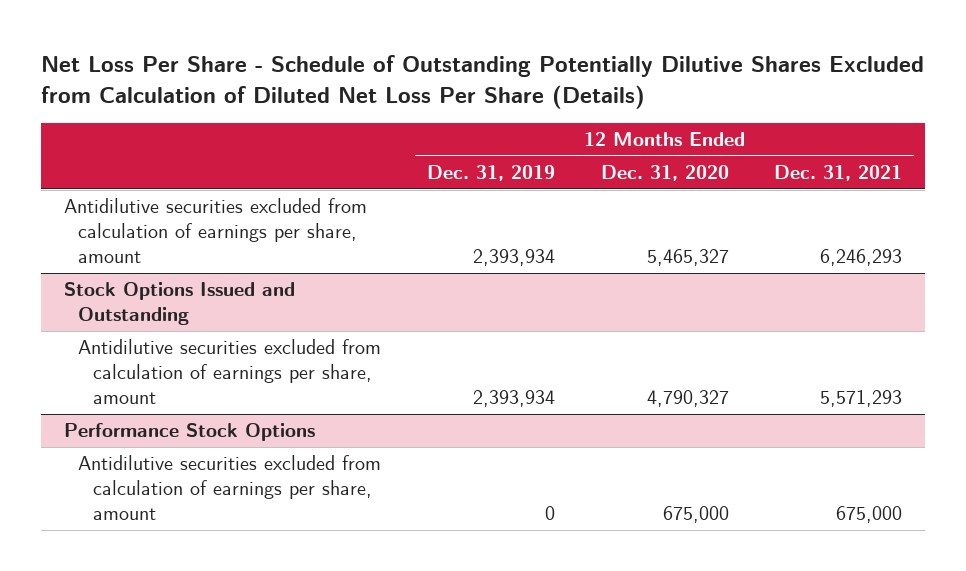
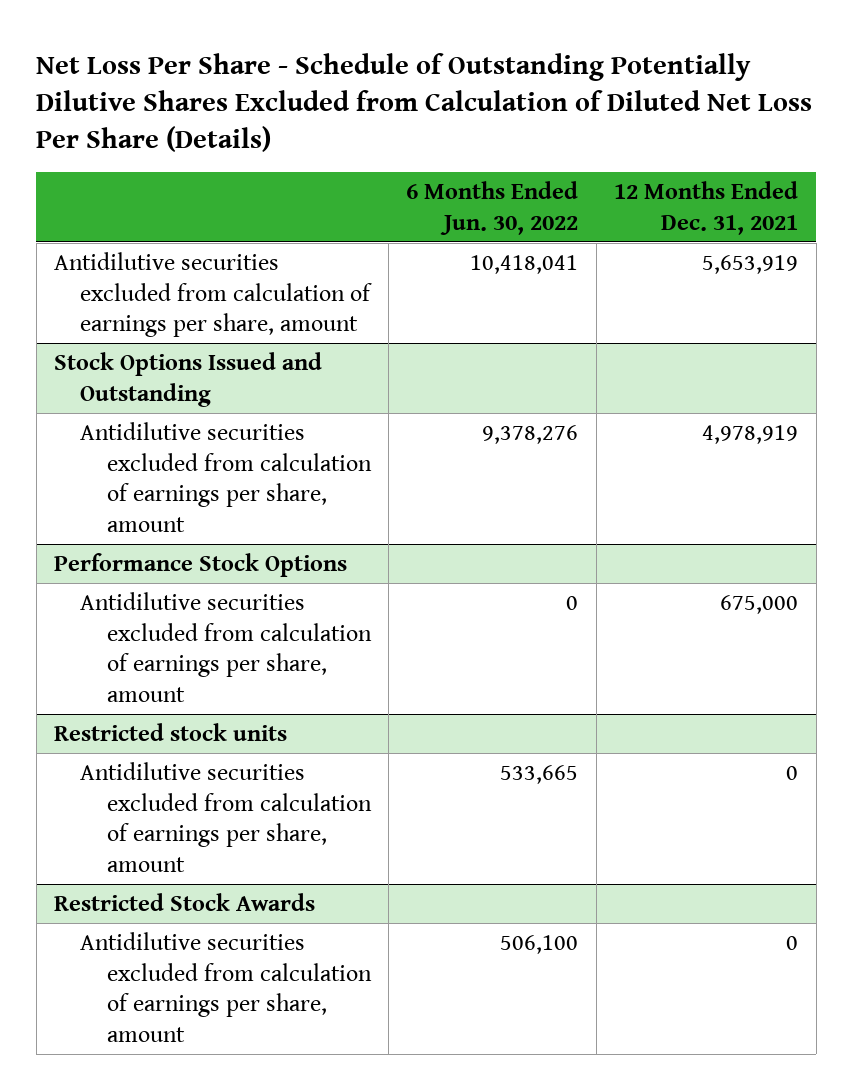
[426,165,555,182] Dec. 31, 2019 -> none
[600,165,729,182] Dec. 31, 2020 -> none
none -> [406,181,579,235] 6 Months Ended Jun. 30, 2022
[820,249,903,267] 6,246,293 -> [702,255,799,275] 5,653,919
[820,390,903,408] 5,571,293 -> [702,425,799,445] 4,978,919
none -> [54,723,288,742] Restricted stock units
none -> [80,762,372,872] Antidilutive securities excluded from calculation of earnings per share, amount
none -> [54,893,316,912] Restricted Stock Awards
none -> [80,932,372,1042] Antidilutive securities excluded from calculation of earnings per share, amount

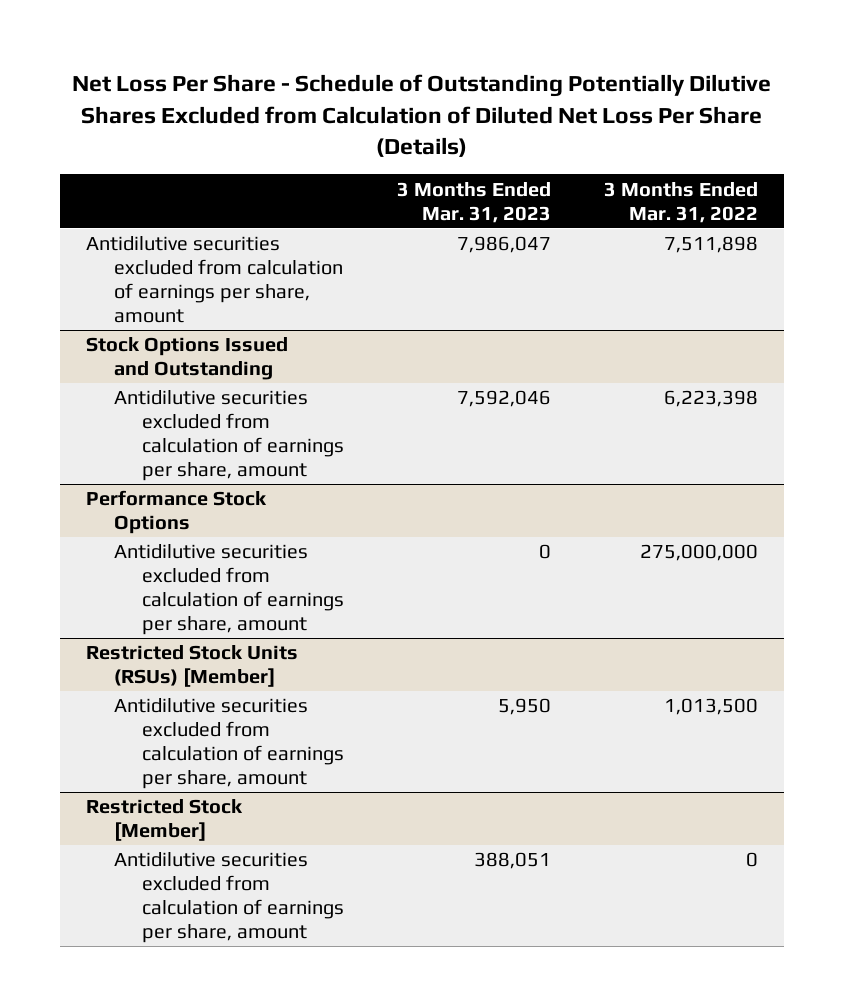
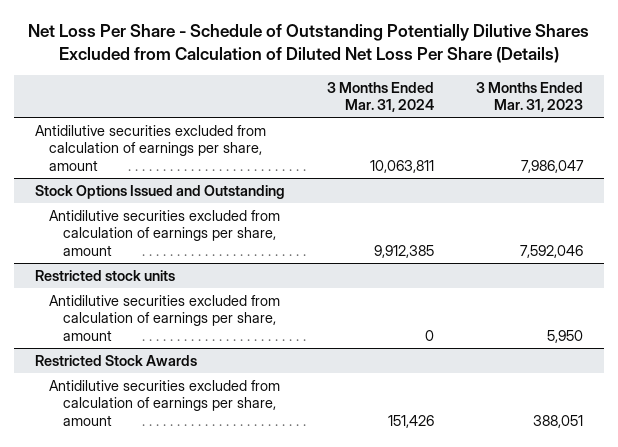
[603,181,758,223] 3 Months Ended Mar. 31, 2022 -> none
none -> [327,81,435,113] 3 Months Ended Mar. 31, 2024
[86,490,268,535] Performance Stock Options -> none
[114,544,345,635] Antidilutive securities excluded from calculation of earnings per share, amount -> none
[86,645,299,688] Restricted Stock Units (RSUs) [Member] -> [35,269,176,281] Restricted stock units
[86,799,244,842] Restricted Stock [Member] -> [35,354,198,366] Restricted Stock Awards

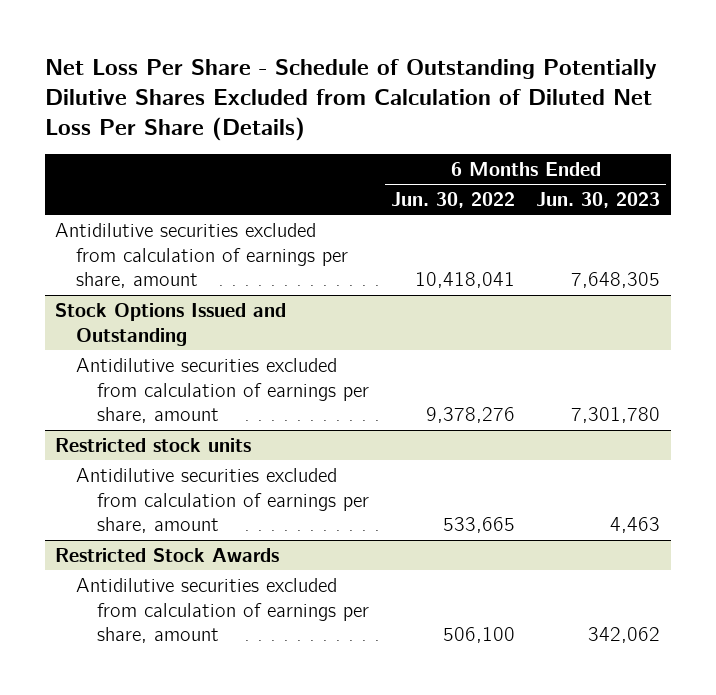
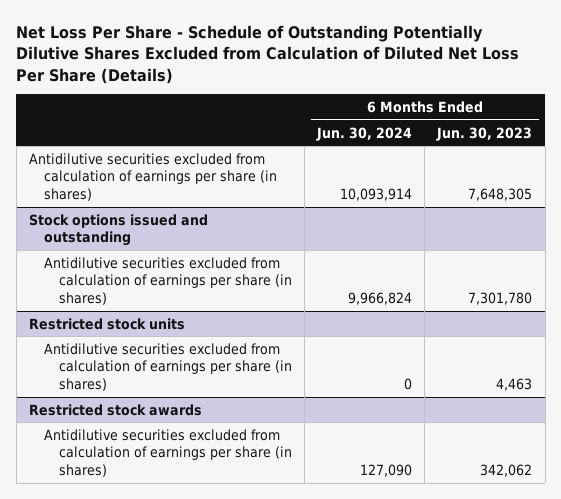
[390,191,515,208] Jun. 30, 2022 -> none
none -> [316,126,413,141] Jun. 30, 2024
[55,222,349,289] Antidilutive securities excluded from calculation of earnings per share, amount -> [28,152,277,202] Antidilutive securities excluded from calculation of earnings per share (in shares)
[55,302,287,346] Stock Options Issued and Outstanding -> [28,213,208,247] Stock options issued and outstanding
[76,357,370,424] Antidilutive securities excluded from calculation of earnings per share, amount -> [43,256,292,306] Antidilutive securities excluded from calculation of earnings per share (in shares)
[76,467,370,534] Antidilutive securities excluded from calculation of earnings per share, amount -> [43,342,292,392] Antidilutive securities excluded from calculation of earnings per share (in shares)
[55,547,280,562] Restricted Stock Awards -> [28,403,202,416] Restricted stock awards
[76,577,370,644] Antidilutive securities excluded from calculation of earnings per share, amount -> [43,428,292,478] Antidilutive securities excluded from calculation of earnings per share (in shares)

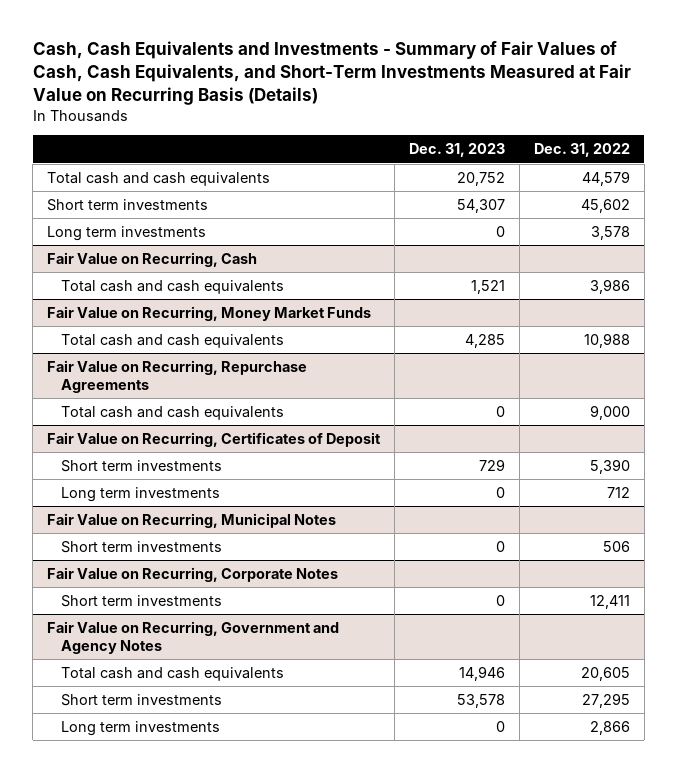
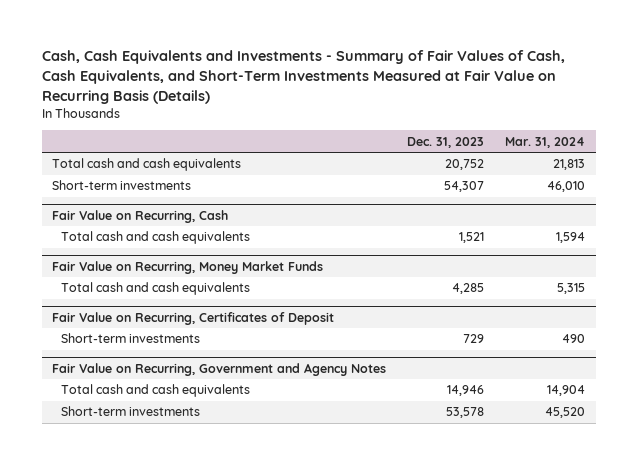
[533,143,630,158] Dec. 31, 2022 -> none
none -> [505,136,586,148] Mar. 31, 2024
[47,225,207,241] Long term investments -> none
[47,198,209,211] Short term investments -> [52,180,192,191] Short-term investments
[47,359,308,393] Fair Value on Recurring, Repurchase Agreements -> none
[61,405,285,420] Total cash and cash equivalents -> none
[61,486,221,502] Long term investments -> none
[47,512,337,528] Fair Value on Recurring, Municipal Notes -> none
[61,540,223,553] Short term investments -> none
[47,566,339,582] Fair Value on Recurring, Corporate Notes -> none
[61,594,223,607] Short term investments -> none
[61,459,223,472] Short term investments -> [61,333,201,344] Short-term investments
[61,720,221,736] Long term investments -> none
[61,693,223,706] Short term investments -> [61,406,201,417] Short-term investments

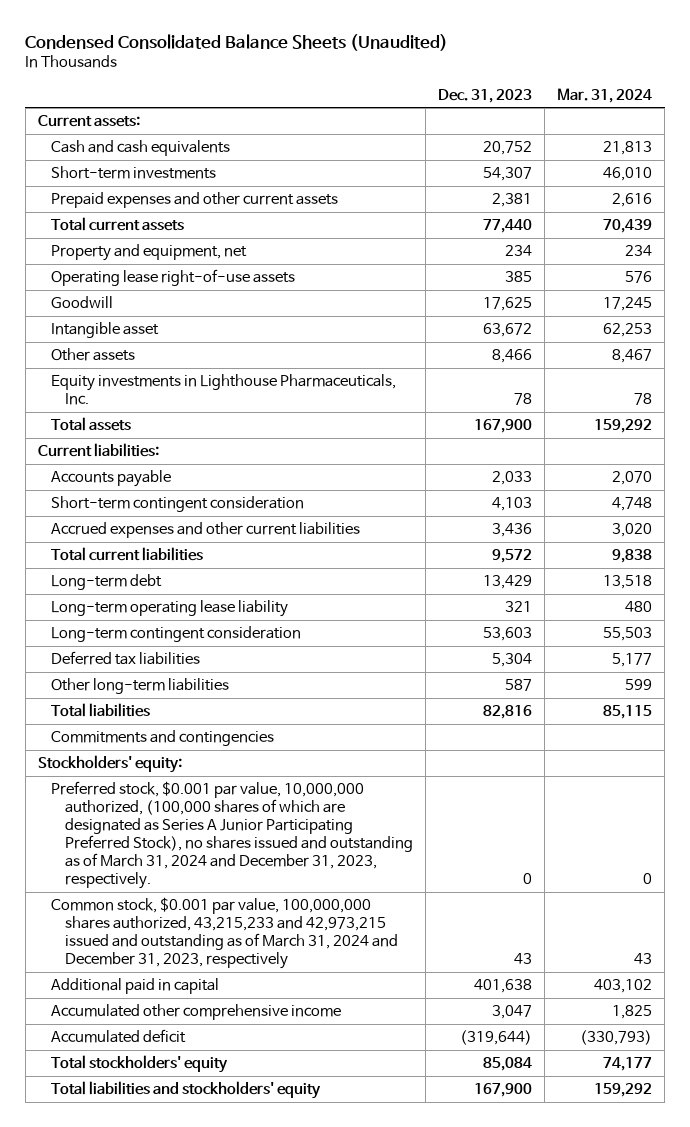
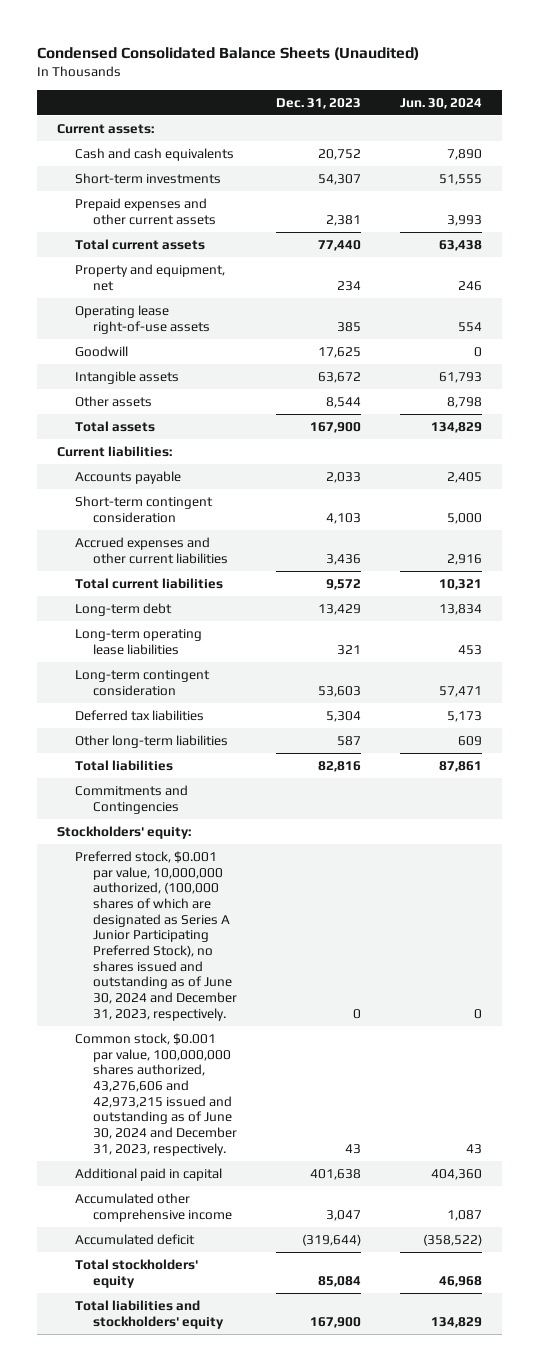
[557,87,653,103] Mar. 31, 2024 -> none
none -> [400,97,483,109] Jun. 30, 2024
[51,373,397,405] Equity investments in Lighthouse Pharmaceuticals, Inc. -> none
[51,321,160,338] Intangible asset -> [74,370,179,384] Intangible assets
[492,348,533,363] 8,466 -> [325,396,361,408] 8,544
[51,599,289,617] Long-term operating lease liability -> [74,628,202,655] Long-term operating lease liabilities
[51,729,275,746] Commitments and contingencies -> [74,784,188,814] Commitments and Contingencies
[51,780,413,890] Preferred stock, $0.001 par value, 10,000,000 authorized, (100,000 shares of which are designated as Series A Junior Participating Preferred Stock), no shares issued and outstanding as of March 31, 2024 and December 31, 2023, respectively. -> [74,850,237,1021] Preferred stock, $0.001 par value, 10,000,000 authorized, (100,000 shares of which are designated as Series A Junior Participating Preferred Stock), no shares issued and outstanding as of June 30, 2024 and December 31, 2023, respectively.
[51,896,398,970] Common stock, $0.001 par value, 100,000,000 shares authorized, 43,215,233 and 42,973,215 issued and outstanding as of March 31, 2024 and December 31, 2023, respectively -> [74,1032,237,1156] Common stock, $0.001 par value, 100,000,000 shares authorized, 43,276,606 and 42,973,215 issued and outstanding as of June 30, 2024 and December 31, 2023, respectively.

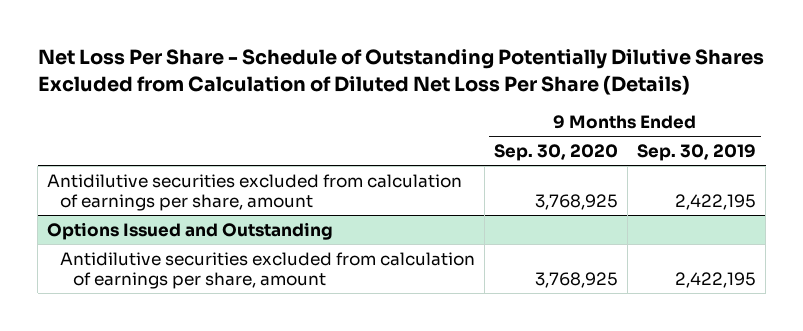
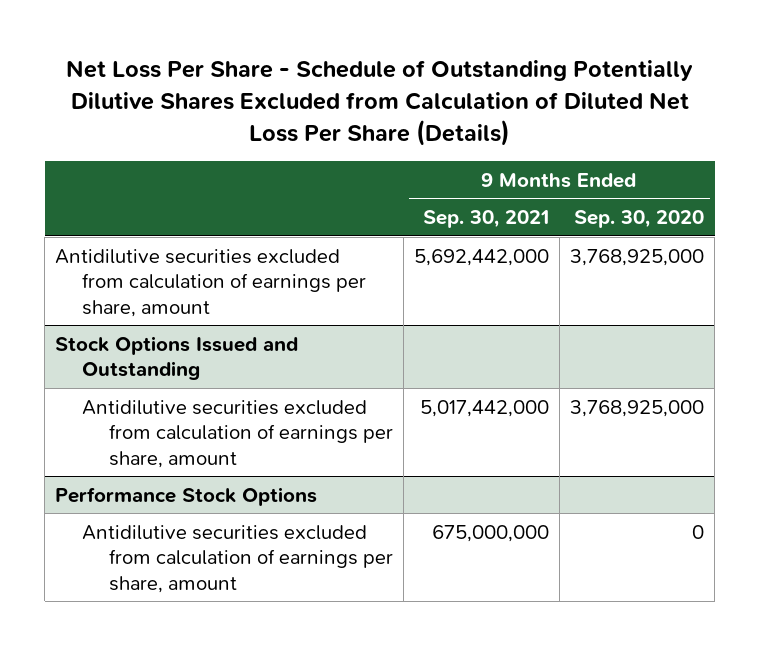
[637,144,757,162] Sep. 30, 2019 -> none
none -> [422,210,549,229] Sep. 30, 2021
[535,193,619,210] 3,768,925 -> [570,248,705,266] 3,768,925,000
[47,221,334,240] Options Issued and Outstanding -> [55,335,299,381] Stock Options Issued and Outstanding
[535,271,619,288] 3,768,925 -> [570,399,705,417] 3,768,925,000
none -> [55,486,318,506] Performance Stock Options
none -> [82,524,393,593] Antidilutive securities excluded from calculation of earnings per share, amount

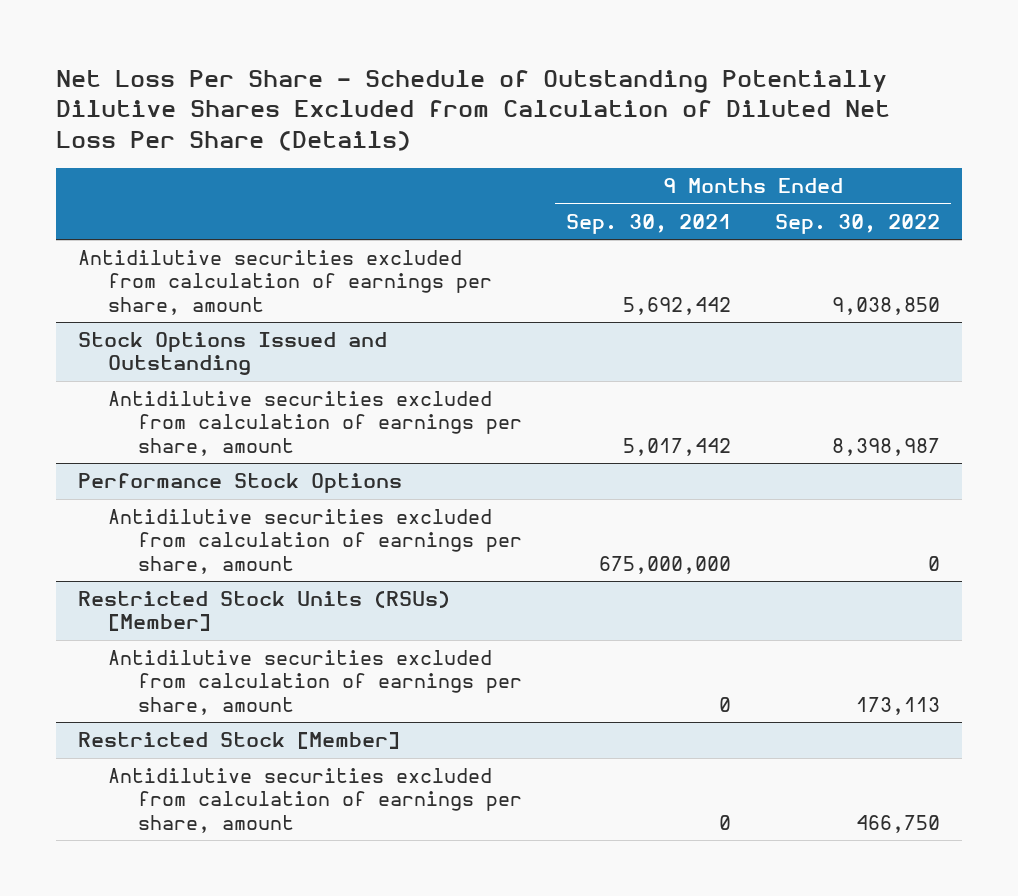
[574,210,705,229] Sep. 30, 2020 -> none
none -> [775,214,941,235] Sep. 30, 2022
[413,248,549,266] 5,692,442,000 -> [622,296,731,315] 5,692,442
[419,399,549,417] 5,017,442,000 -> [622,437,731,456] 5,017,442
none -> [78,591,451,632] Restricted Stock Units (RSUs) [Member]
none -> [107,650,522,715] Antidilutive securities excluded from calculation of earnings per share, amount
none -> [78,732,401,750] Restricted Stock [Member]
none -> [107,768,522,833] Antidilutive securities excluded from calculation of earnings per share, amount

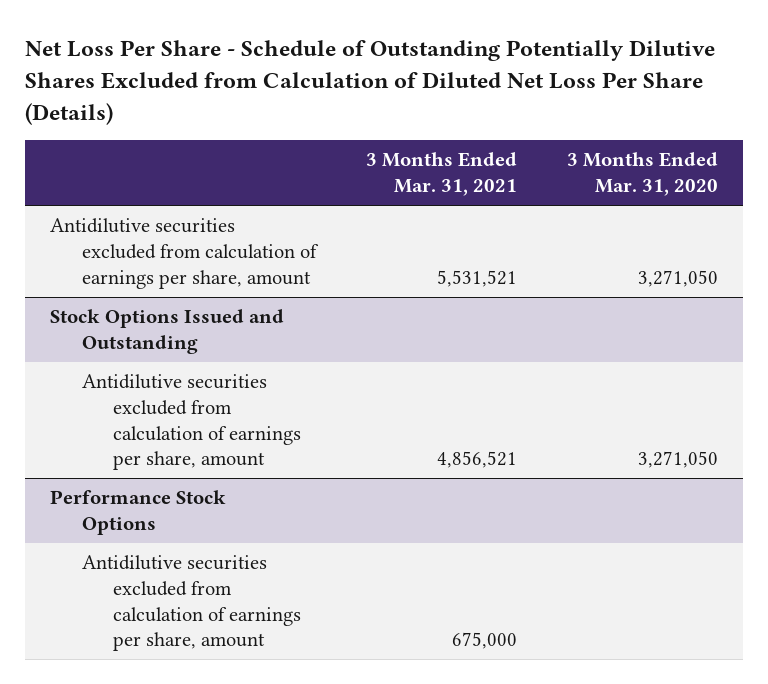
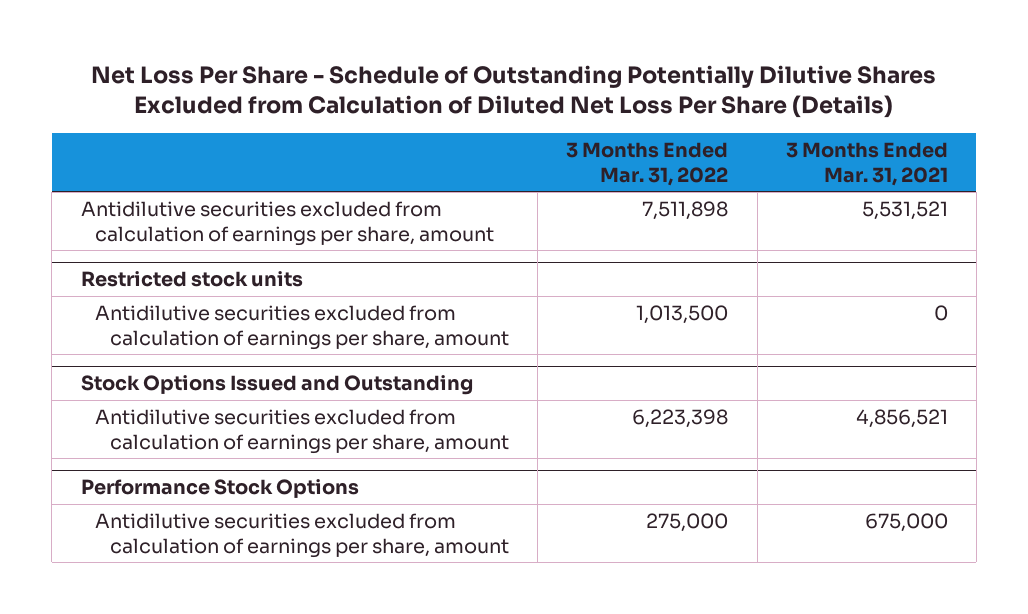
[567,152,719,197] 3 Months Ended Mar. 31, 2020 -> none
none -> [566,141,729,186] 3 Months Ended Mar. 31, 2022
none -> [80,271,303,288] Restricted stock units
none -> [95,304,510,350] Antidilutive securities excluded from calculation of earnings per share, amount

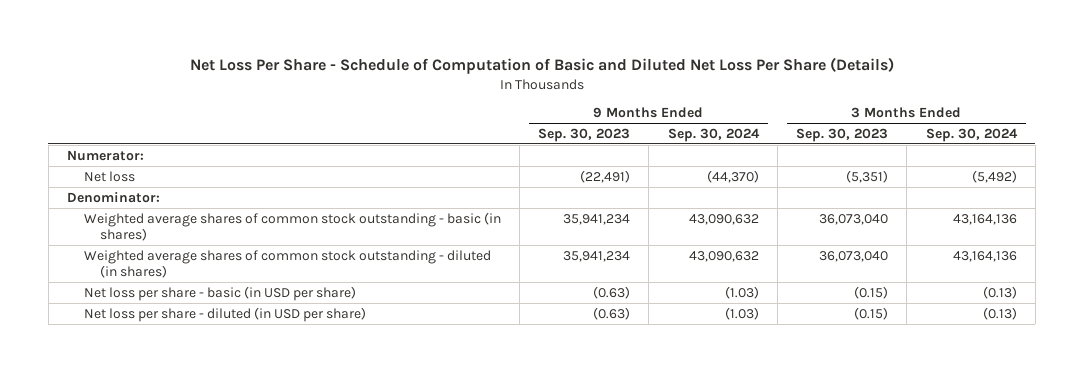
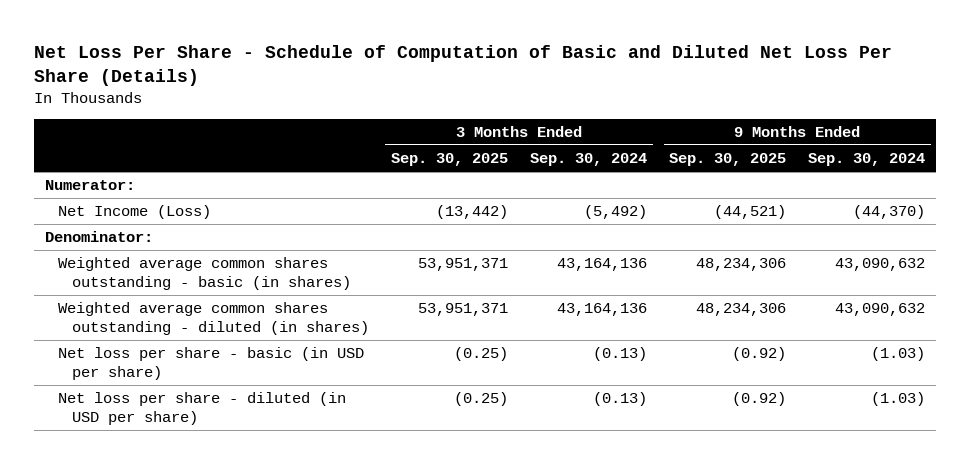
[538,127,631,142] Sep. 30, 2023 -> none
[796,127,889,142] Sep. 30, 2023 -> none
none -> [390,153,508,167] Sep. 30, 2025
none -> [669,153,787,167] Sep. 30, 2025
[83,170,135,182] Net loss -> [58,205,212,220] Net Income (Loss)
[83,211,501,242] Weighted average shares of common stock outstanding - basic (in shares) -> [58,257,351,290] Weighted average common shares outstanding - basic (in shares)
[83,249,491,279] Weighted average shares of common stock outstanding - diluted (in shares) -> [58,302,369,335] Weighted average common shares outstanding - diluted (in shares)

